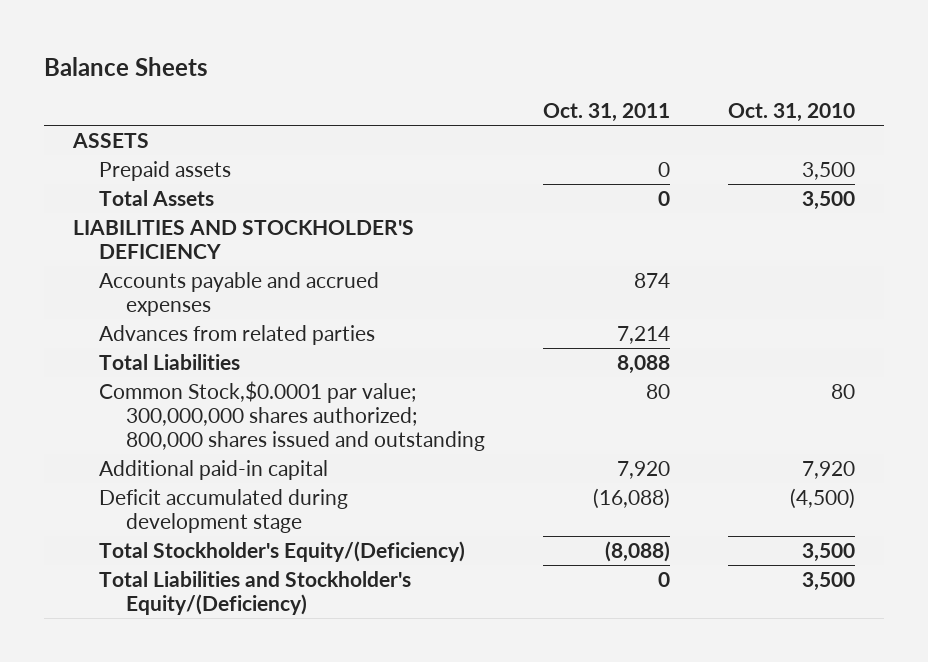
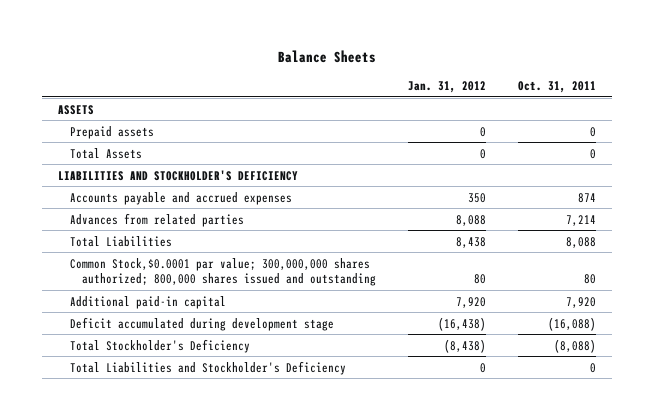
[727,103,855,123] Oct. 31, 2010 -> none
none -> [408,80,487,93] Jan. 31, 2012
[99,540,466,562] Total Stockholder's Equity/(Deficiency) -> [70,338,251,353] Total Stockholder's Deficiency
[99,570,412,615] Total Liabilities and Stockholder's Equity/(Deficiency) -> [70,360,347,375] Total Liabilities and Stockholder's Deficiency

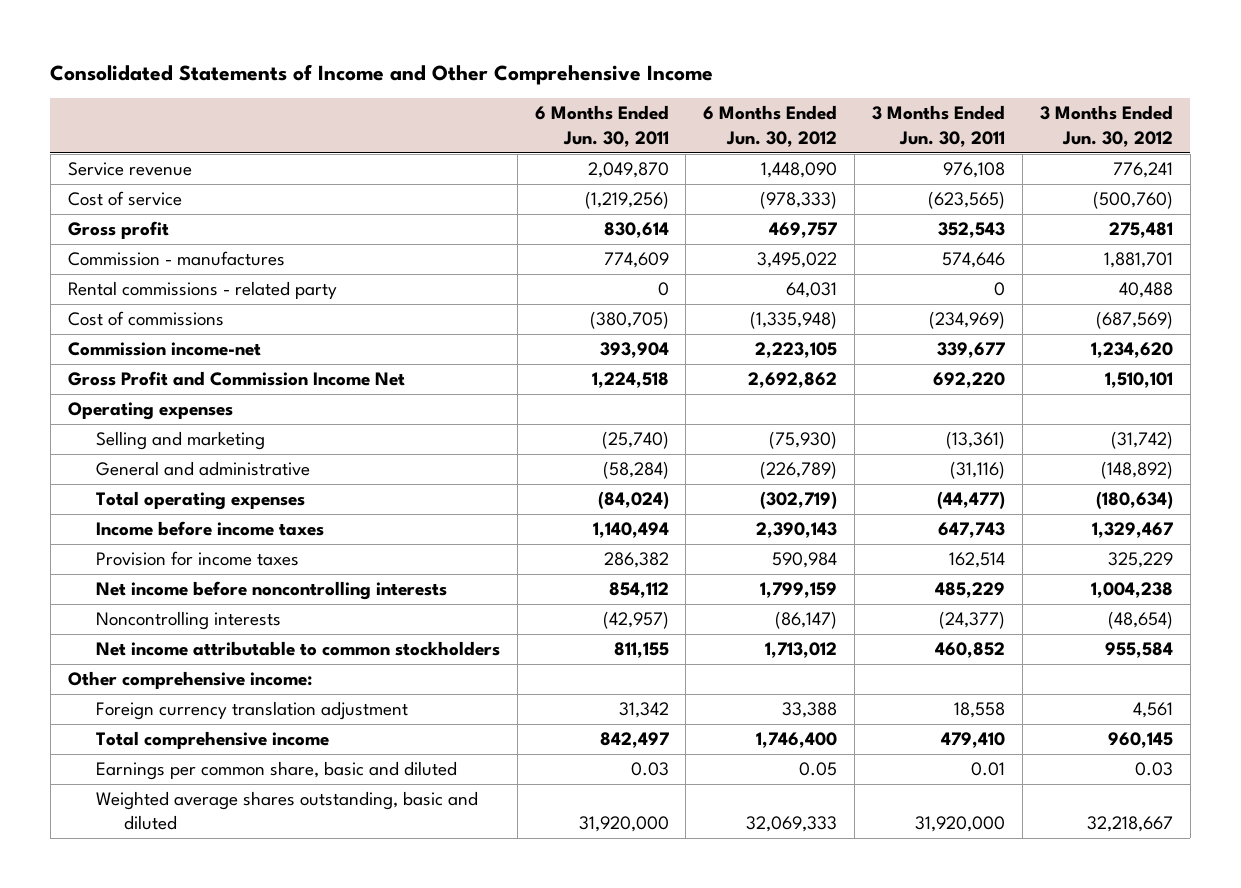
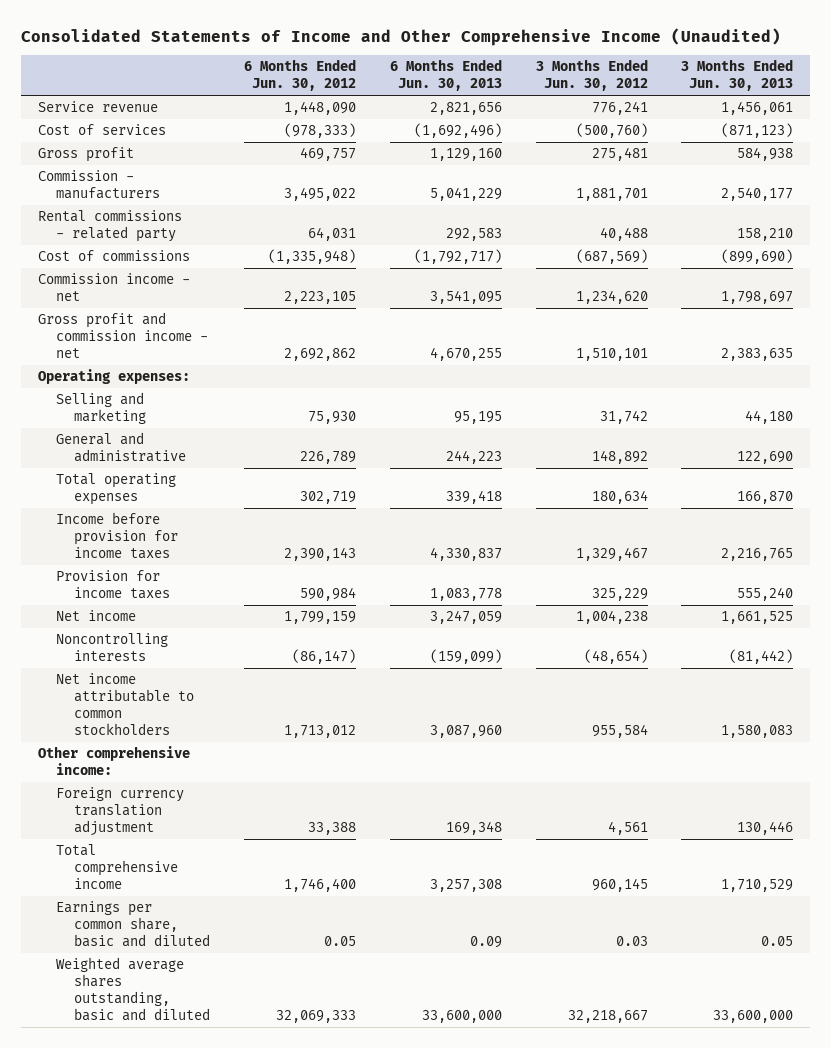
[50,63,714,85] Consolidated Statements of Income and Other Comprehensive Income -> [20,27,781,46] Consolidated Statements of Income and Other Comprehensive Income (Unaudited)
[534,105,669,147] 6 Months Ended Jun. 30, 2011 -> none
[872,105,1006,147] 3 Months Ended Jun. 30, 2011 -> none
none -> [389,59,502,92] 6 Months Ended Jun. 30, 2013
none -> [681,59,794,92] 3 Months Ended Jun. 30, 2013
[67,191,182,207] Cost of service -> [37,124,166,136] Cost of services
[67,251,285,267] Commission - manufactures -> [37,170,160,200] Commission - manufacturers
[67,342,261,357] Commission income-net -> [37,273,190,302] Commission income - net
[67,371,405,387] Gross Profit and Commission Income Net -> [37,312,208,359] Gross profit and commission income - net
[67,402,233,421] Operating expenses -> [37,369,190,385] Operating expenses:
[769,431,838,450] (75,930) -> [307,411,356,425] 75,930
[1110,431,1173,450] (31,742) -> [599,410,648,425] 31,742
[760,461,838,480] (226,789) -> [299,451,356,465] 226,789
[1100,461,1173,480] (148,892) -> [591,450,648,465] 148,892
[760,491,838,510] (302,719) -> [299,491,356,505] 302,719
[1095,491,1173,510] (180,634) -> [591,490,648,505] 180,634
[95,521,324,537] Income before income taxes -> [55,512,179,560] Income before provision for income taxes
[95,581,447,601] Net income before noncontrolling interests -> [55,610,136,622] Net income

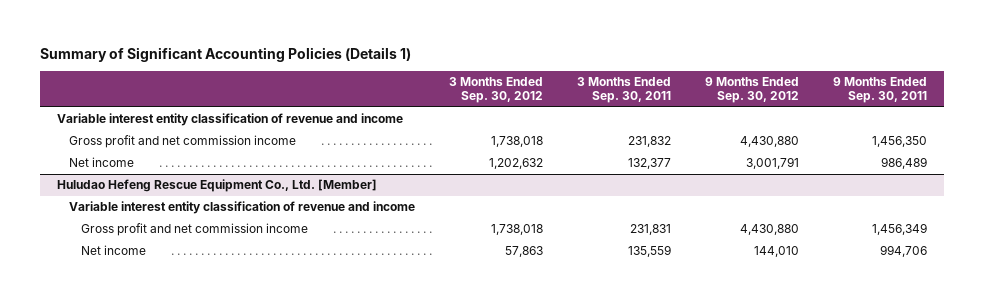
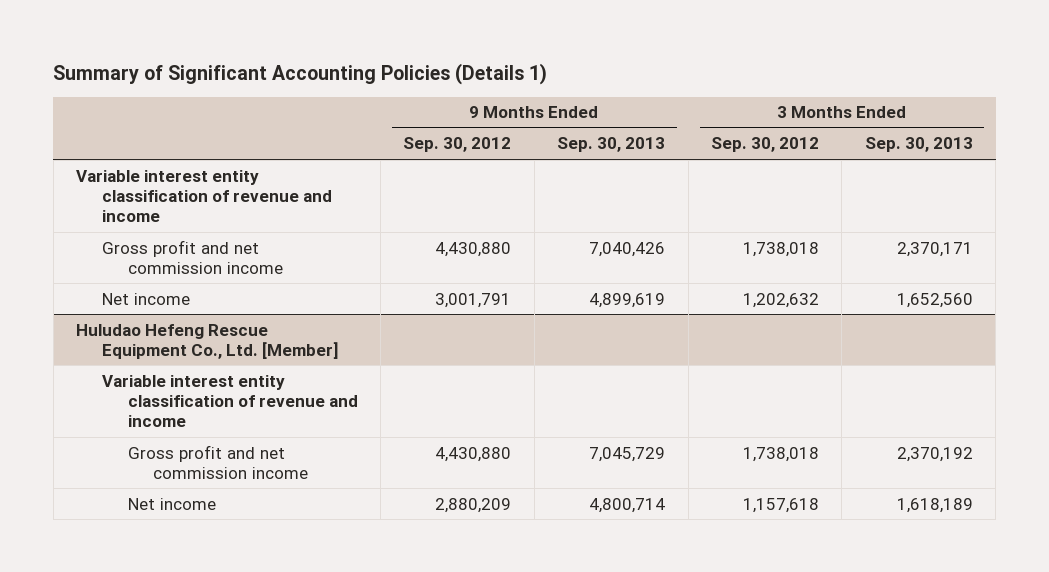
[576,77,671,104] 3 Months Ended Sep. 30, 2011 -> none
[832,77,927,104] 9 Months Ended Sep. 30, 2011 -> none
none -> [557,137,666,153] Sep. 30, 2013
none -> [864,137,973,153] Sep. 30, 2013
[504,246,543,258] 57,863 -> [743,497,820,513] 1,157,618
[753,246,799,258] 144,010 -> [435,497,512,513] 2,880,209

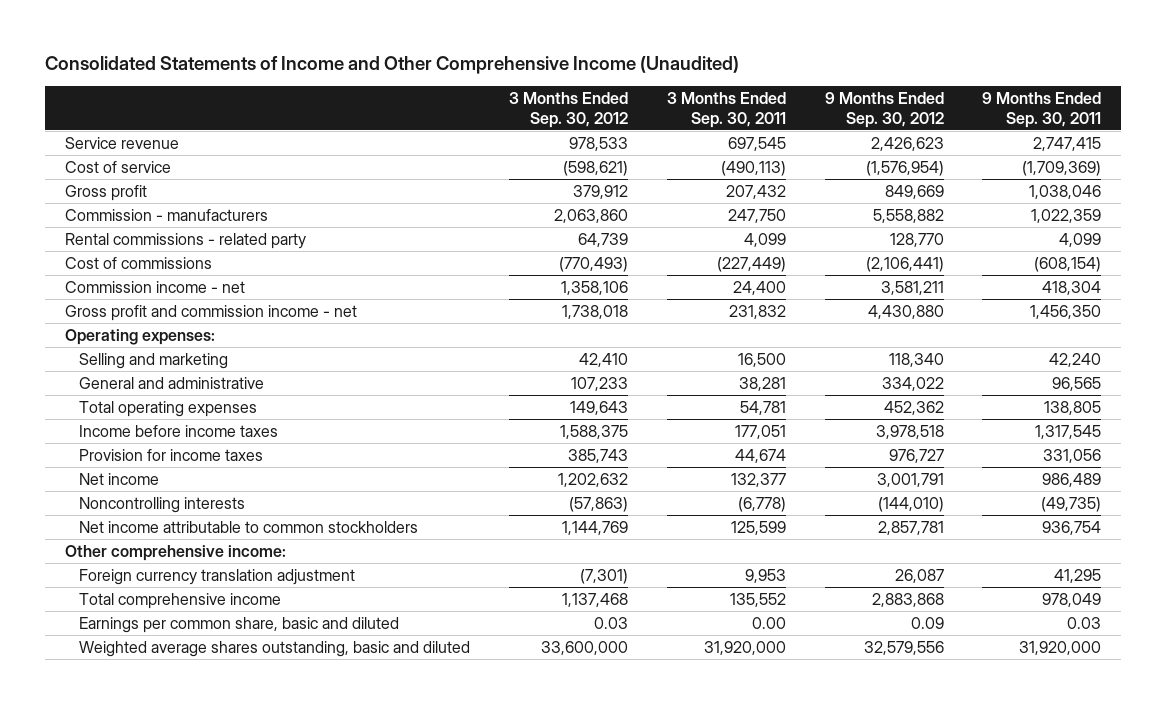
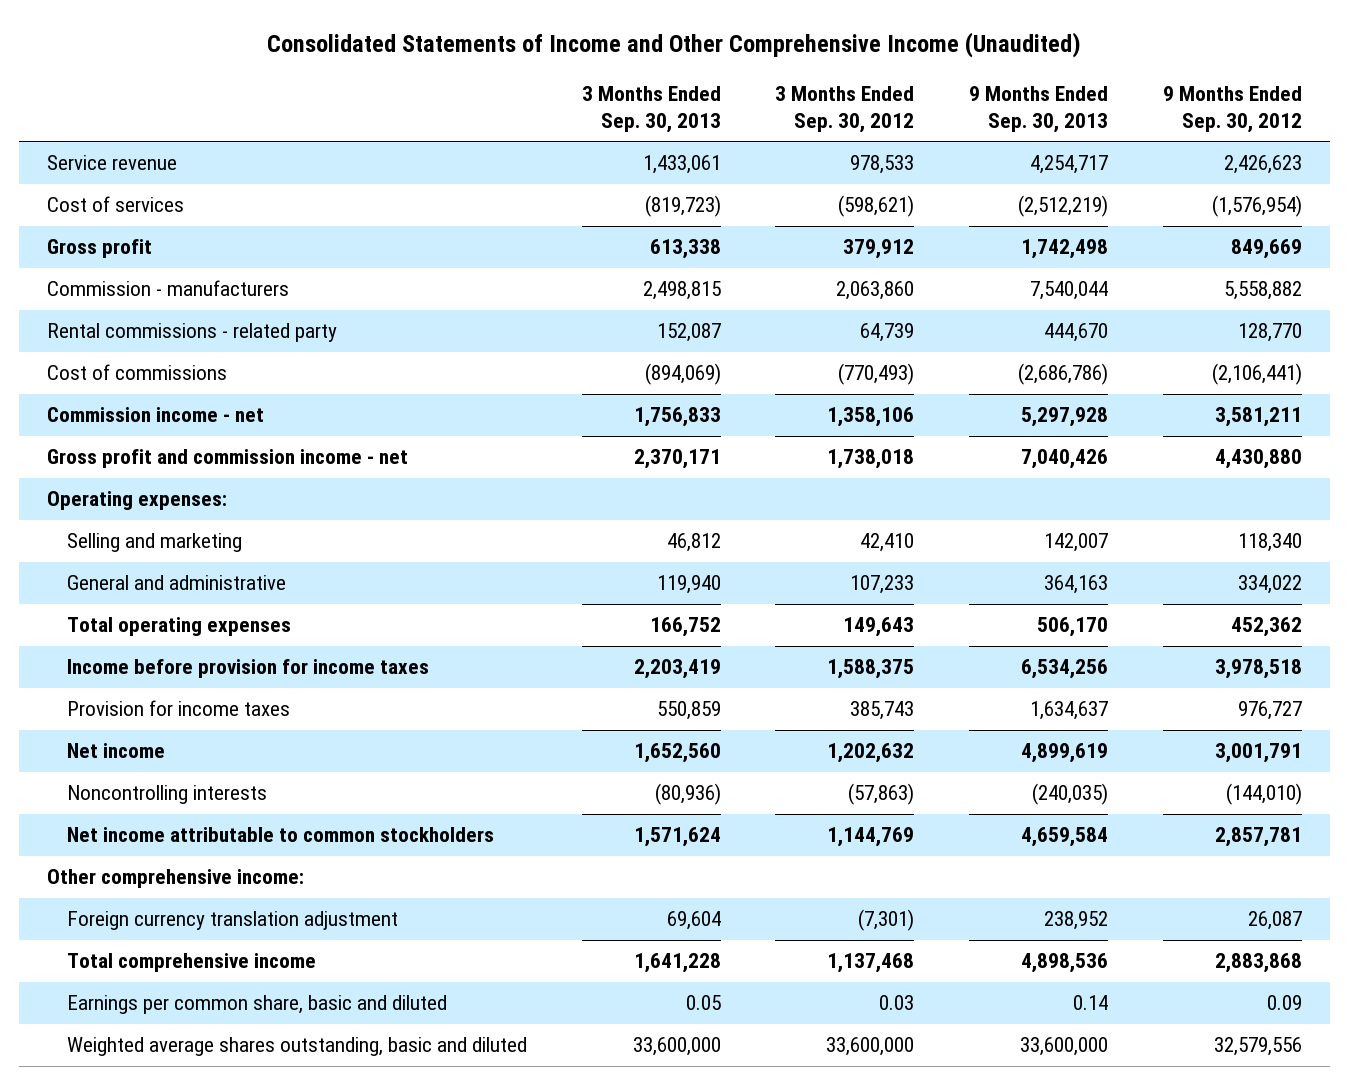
[666,92,786,128] 3 Months Ended Sep. 30, 2011 -> none
[982,92,1102,128] 9 Months Ended Sep. 30, 2011 -> none
none -> [581,86,721,133] 3 Months Ended Sep. 30, 2013
none -> [969,86,1109,133] 9 Months Ended Sep. 30, 2013
[64,160,171,173] Cost of service -> [46,196,184,213] Cost of services
[78,424,278,437] Income before income taxes -> [66,659,429,679] Income before provision for income taxes

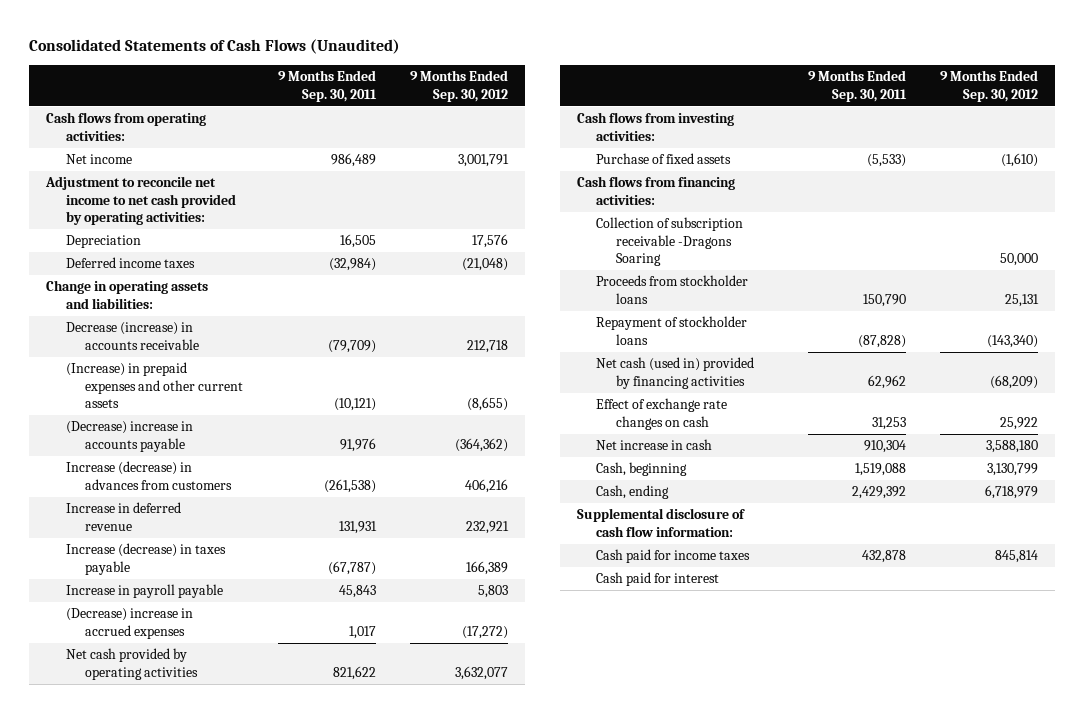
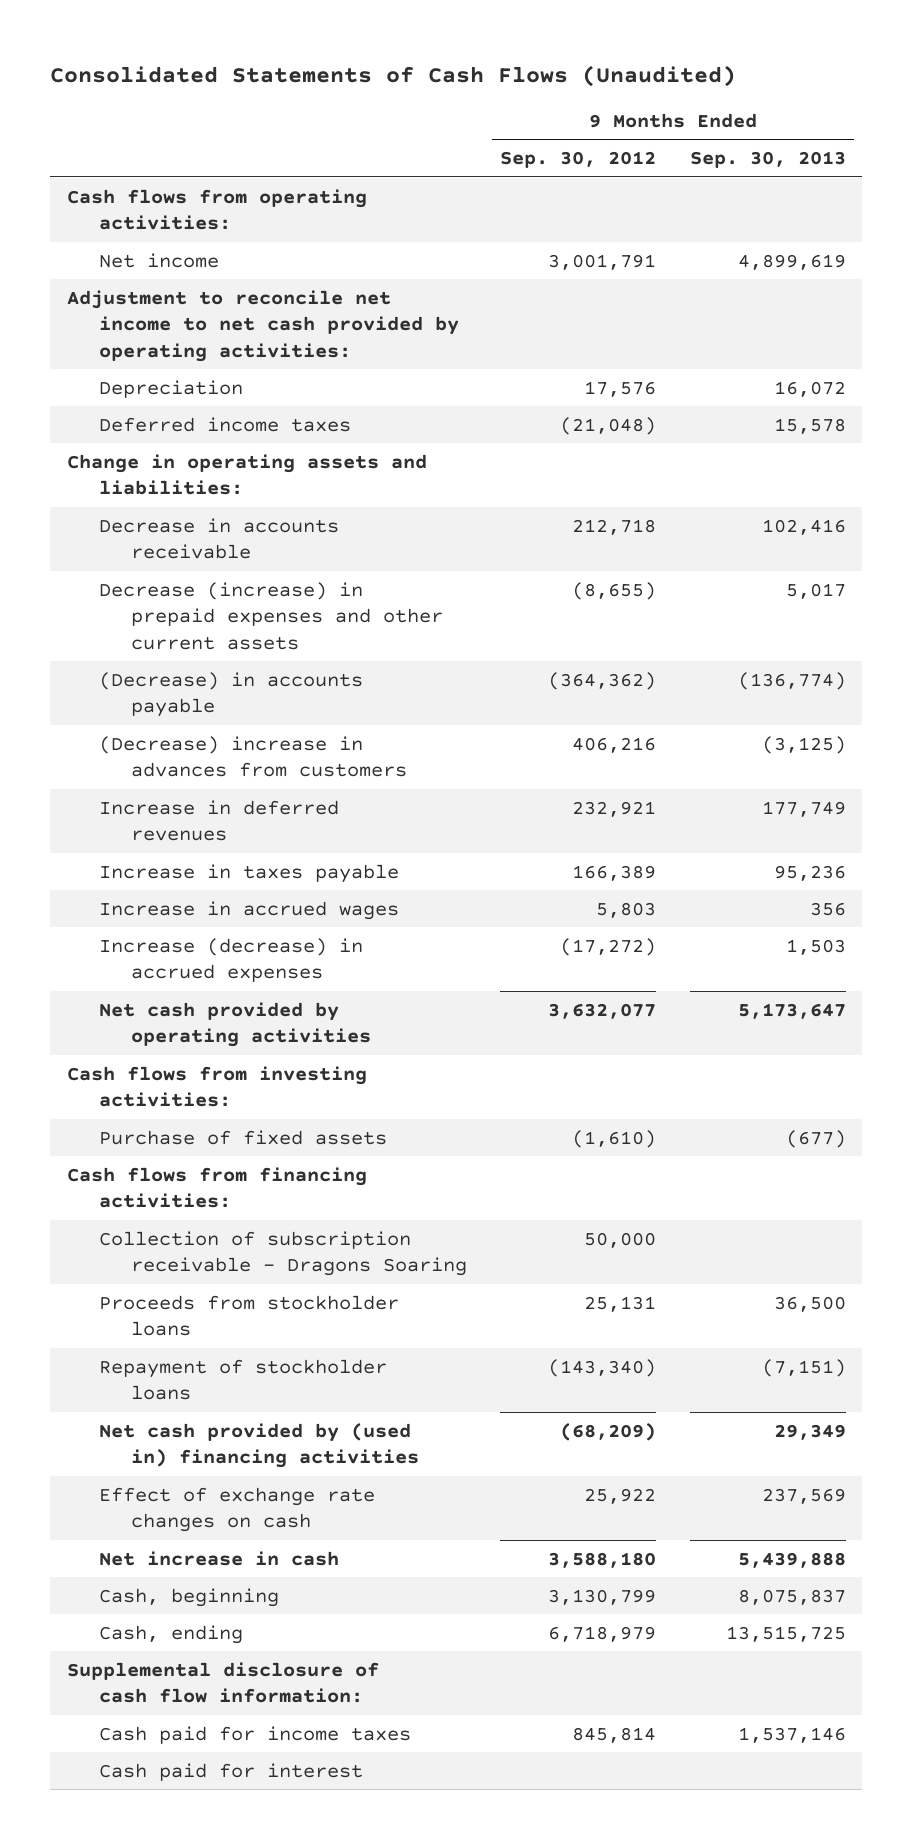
[277,70,377,102] 9 Months Ended Sep. 30, 2011 -> none
none -> [689,151,846,169] Sep. 30, 2013
[65,322,200,350] Decrease (increase) in accounts receivable -> [98,517,339,560] Decrease in accounts receivable
[65,362,244,409] (Increase) in prepaid expenses and other current assets -> [98,581,443,650] Decrease (increase) in prepaid expenses and other current assets
[65,421,193,452] (Decrease) increase in accounts payable -> [98,671,363,718] (Decrease) in accounts payable
[65,461,233,490] Increase (decrease) in advances from customers -> [98,735,407,778] (Decrease) increase in advances from customers
[65,502,181,531] Increase in deferred revenue -> [98,799,339,842] Increase in deferred revenues
[65,543,226,575] Increase (decrease) in taxes payable -> [98,863,399,883] Increase in taxes payable
[65,584,223,599] Increase in payroll payable -> [98,900,399,920] Increase in accrued wages
[65,608,193,639] (Decrease) increase in accrued expenses -> [98,937,363,983] Increase (decrease) in accrued expenses
[596,217,744,267] Collection of subscription receivable -Dragons Soaring -> [98,1230,467,1277] Collection of subscription receivable - Dragons Soaring
[596,357,755,389] Net cash (used in) provided by financing activities -> [98,1422,419,1469] Net cash provided by (used in) financing activities

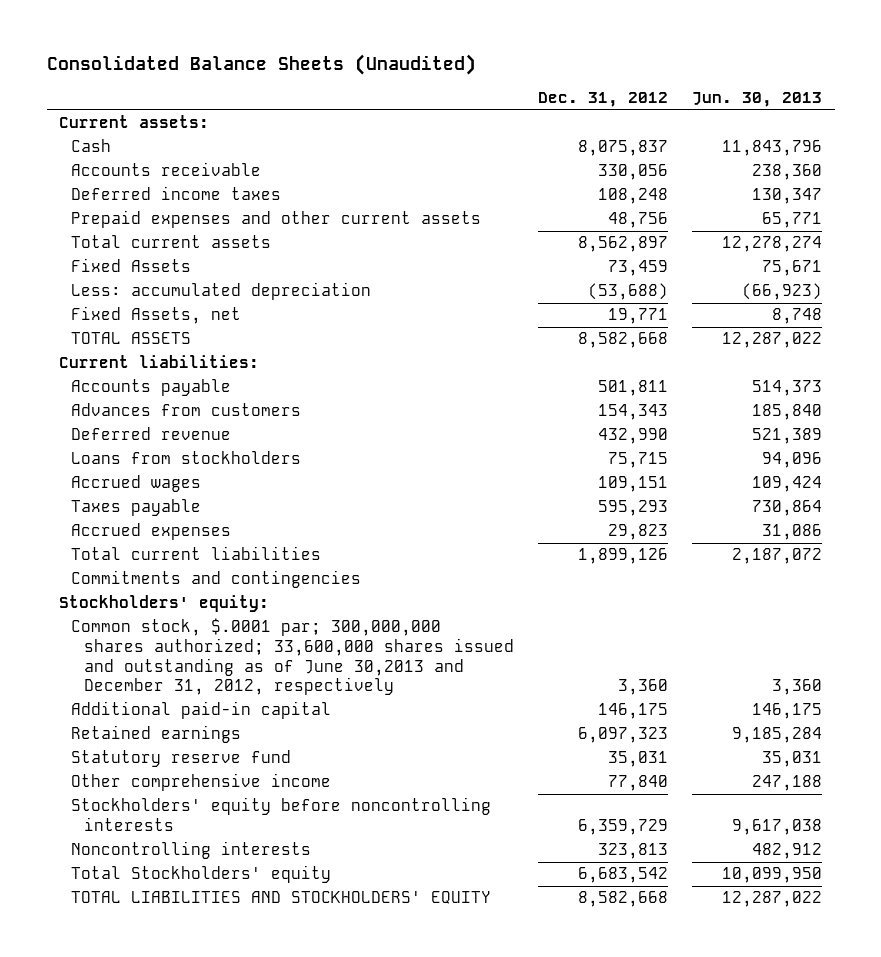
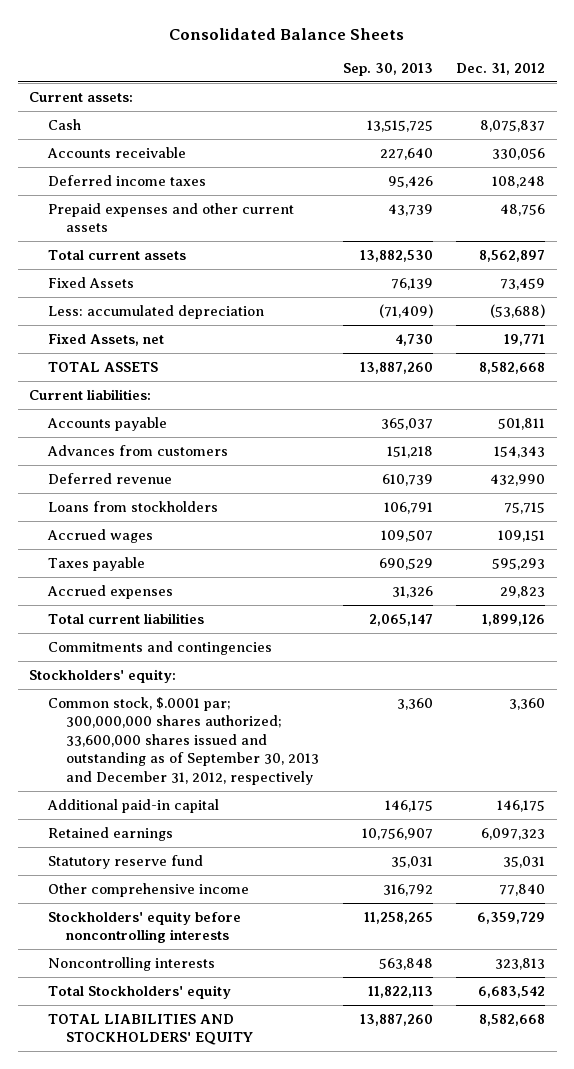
[46,54,476,76] Consolidated Balance Sheets (Unaudited) -> [169,27,405,40] Consolidated Balance Sheets
[692,92,823,108] Jun. 30, 2013 -> none
none -> [342,62,433,76] Sep. 30, 2013
[71,618,515,696] Common stock, $.0001 par; 300,000,000 shares authorized; 33,600,000 shares issued and outstanding as of June 30,2013 and December 31, 2012, respectively -> [47,696,320,785] Common stock, $.0001 par; 300,000,000 shares authorized; 33,600,000 shares issued and outstanding as of September 30, 2013 and December 31, 2012, respectively

